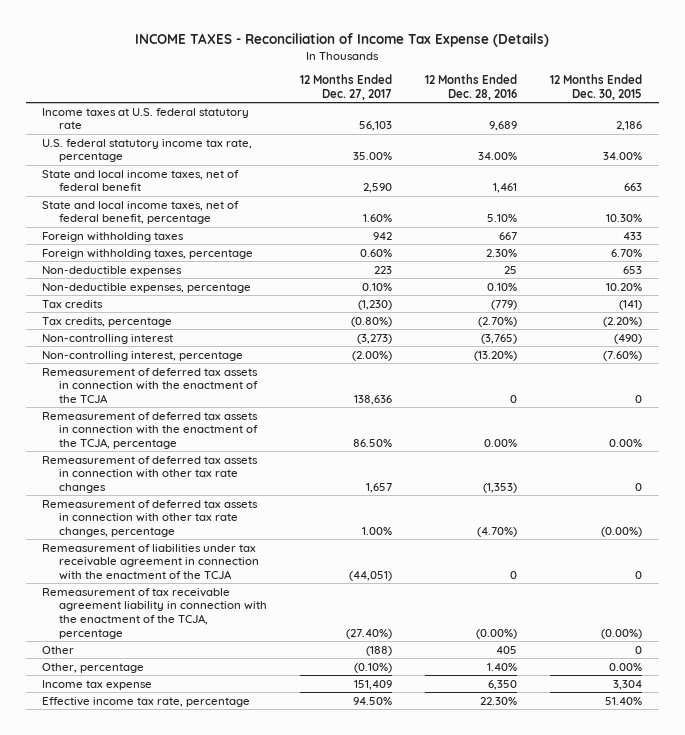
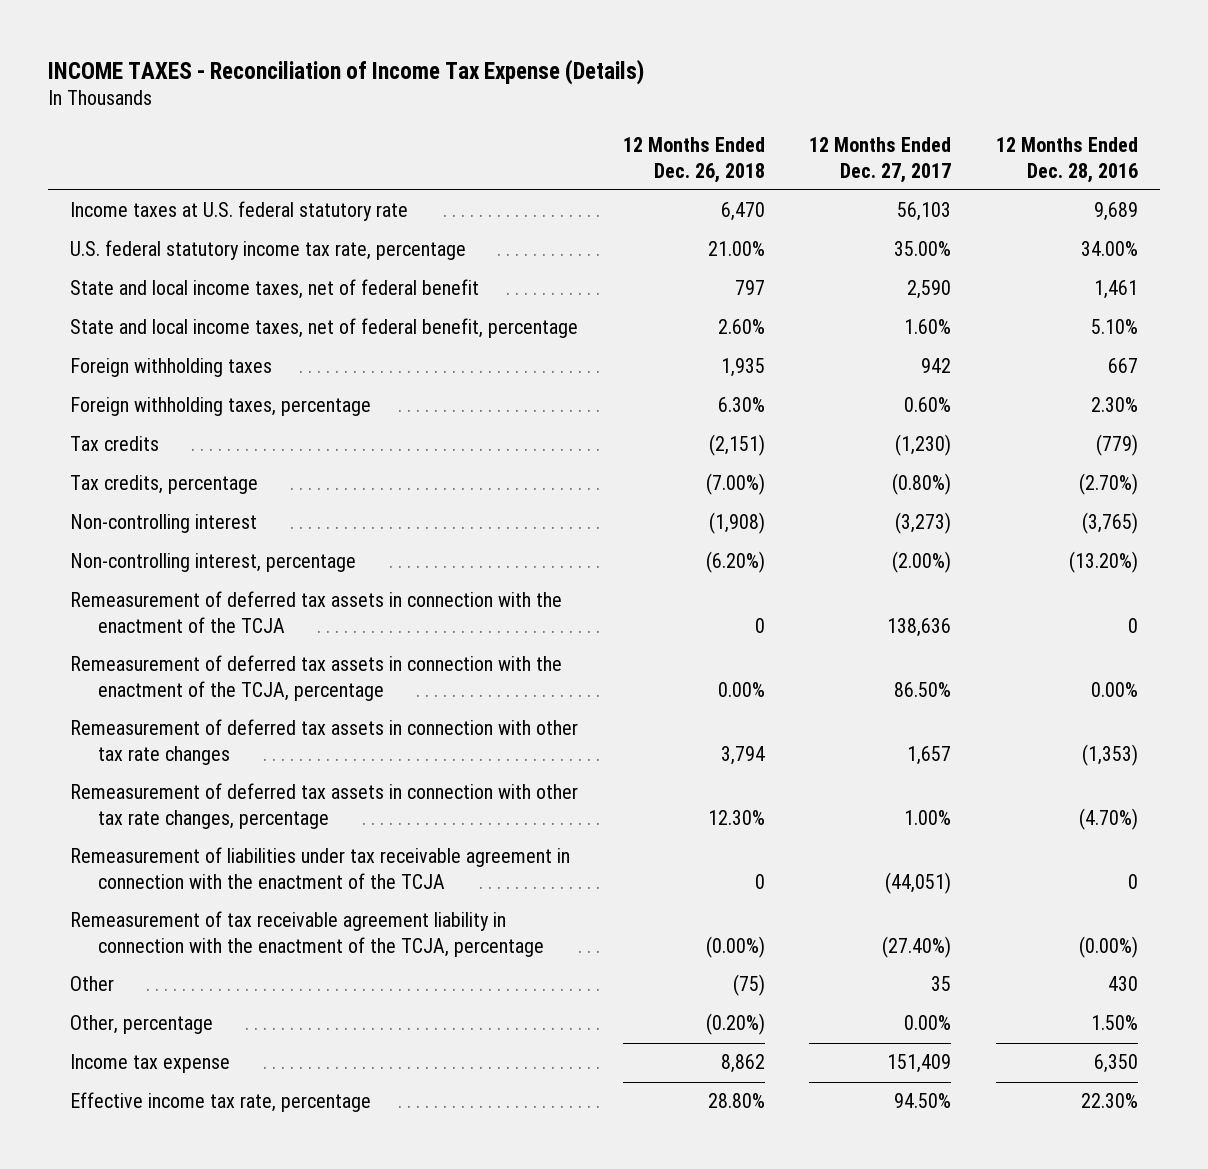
[550,74,643,100] 12 Months Ended Dec. 30, 2015 -> none
none -> [622,136,765,183] 12 Months Ended Dec. 26, 2018
[42,265,183,276] Non-deductible expenses -> none
[42,282,252,293] Non-deductible expenses, percentage -> none
[366,645,393,656] (188) -> [931,976,952,992] 35
[496,645,518,654] 405 -> [1107,976,1138,992] 430
[354,662,393,673] (0.10%) -> [904,1015,952,1031] 0.00%
[487,662,518,671] 1.40% -> [1090,1015,1138,1031] 1.50%

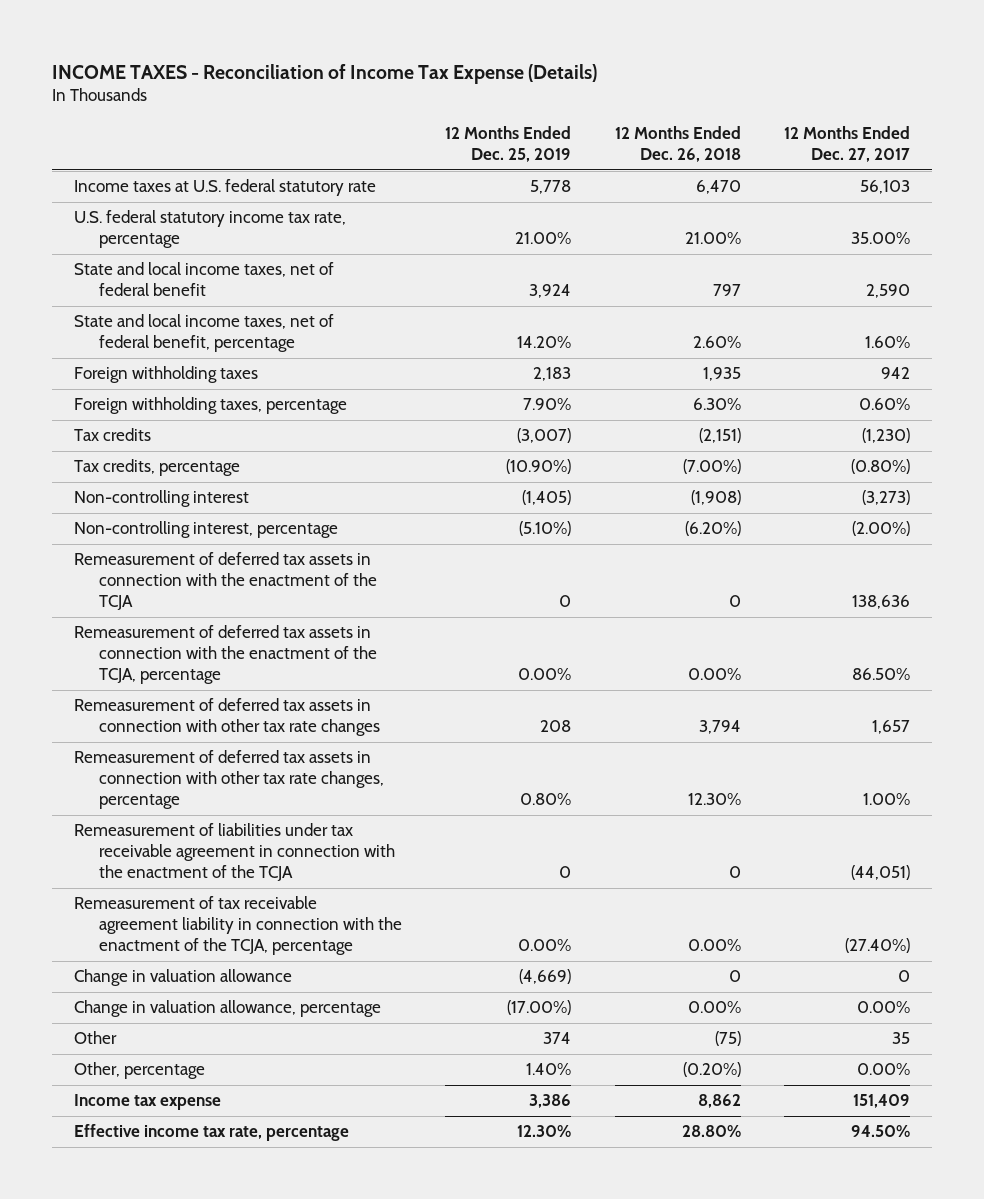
[995,136,1138,183] 12 Months Ended Dec. 28, 2016 -> none
none -> [445,126,572,163] 12 Months Ended Dec. 25, 2019
[705,936,765,959] (0.00%) -> [687,939,741,952] 0.00%
none -> [74,969,293,987] Change in valuation allowance
none -> [74,1000,382,1018] Change in valuation allowance, percentage

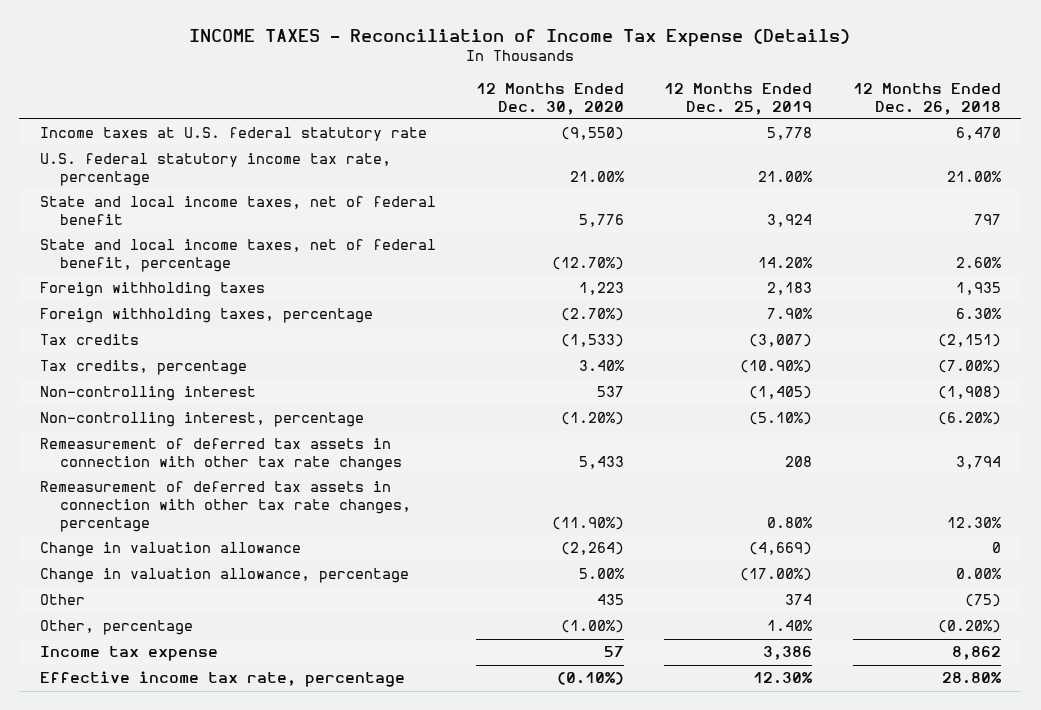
[784,126,911,163] 12 Months Ended Dec. 27, 2017 -> none
none -> [476,82,625,115] 12 Months Ended Dec. 30, 2020
[74,552,378,611] Remeasurement of deferred tax assets in connection with the enactment of the TCJA -> none
[74,625,378,685] Remeasurement of deferred tax assets in connection with the enactment of the TCJA, percentage -> none
[74,823,396,882] Remeasurement of liabilities under tax receivable agreement in connection with the enactment of the TCJA -> none
[74,896,403,956] Remeasurement of tax receivable agreement liability in connection with the enactment of the TCJA, percentage -> none

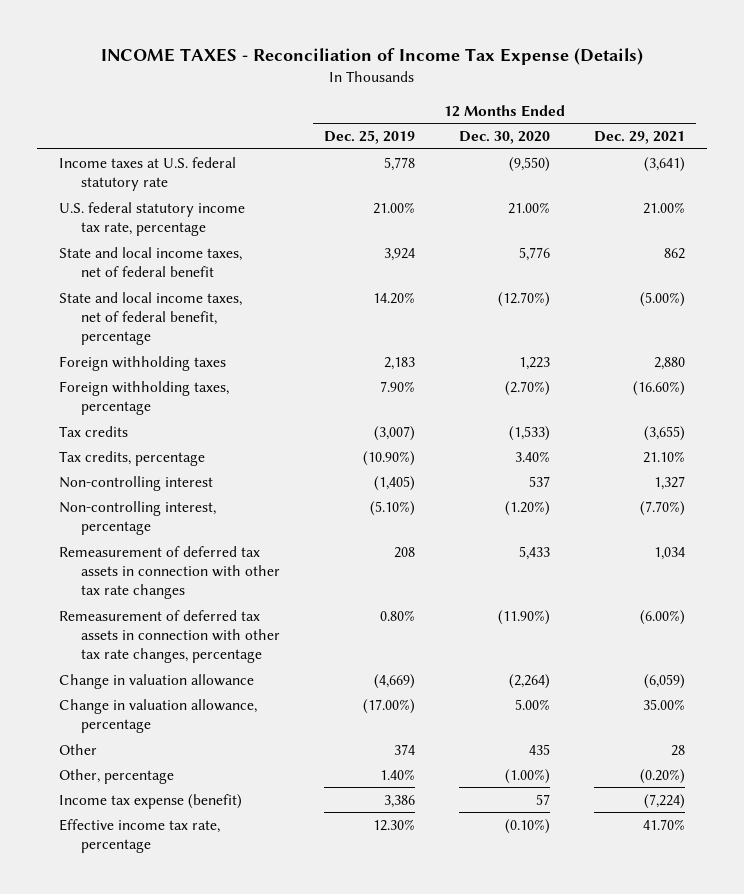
[852,82,1001,115] 12 Months Ended Dec. 26, 2018 -> none
none -> [594,131,686,145] Dec. 29, 2021
[39,646,218,662] Income tax expense -> [58,793,242,809] Income tax expense (benefit)

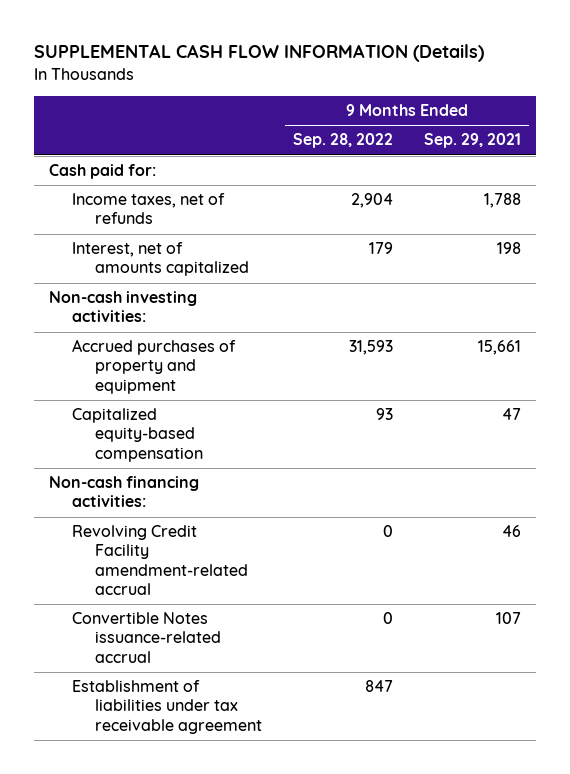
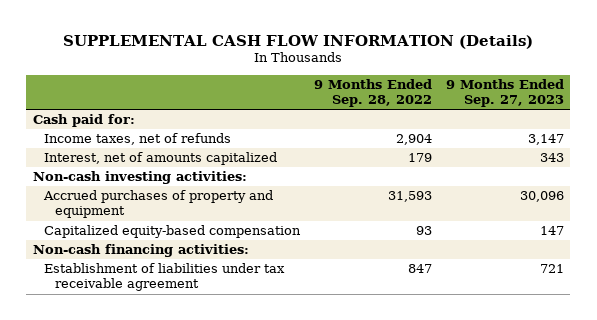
[423,133,521,149] Sep. 29, 2021 -> none
none -> [445,79,564,108] 9 Months Ended Sep. 27, 2023
[72,525,249,595] Revolving Credit Facility amendment-related accrual -> none
[72,612,222,663] Convertible Notes issuance-related accrual -> none

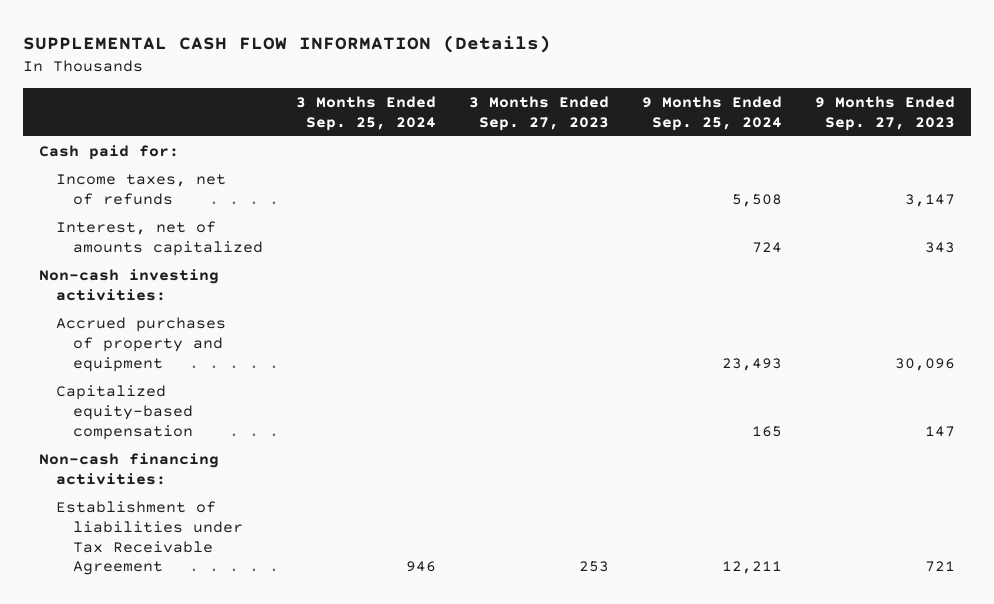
[313,79,432,108] 9 Months Ended Sep. 28, 2022 -> none
none -> [295,96,436,131] 3 Months Ended Sep. 25, 2024
none -> [468,96,609,131] 3 Months Ended Sep. 27, 2023
none -> [641,96,782,131] 9 Months Ended Sep. 25, 2024
[43,263,285,292] Establishment of liabilities under tax receivable agreement -> [55,501,243,576] Establishment of liabilities under Tax Receivable Agreement

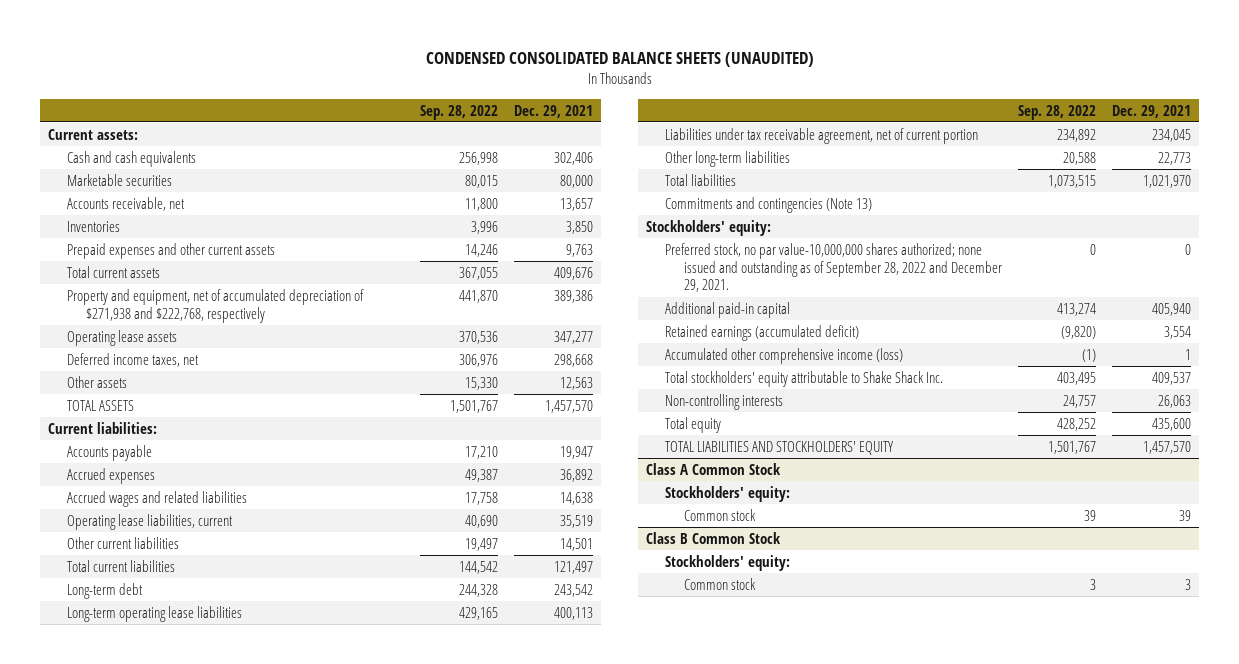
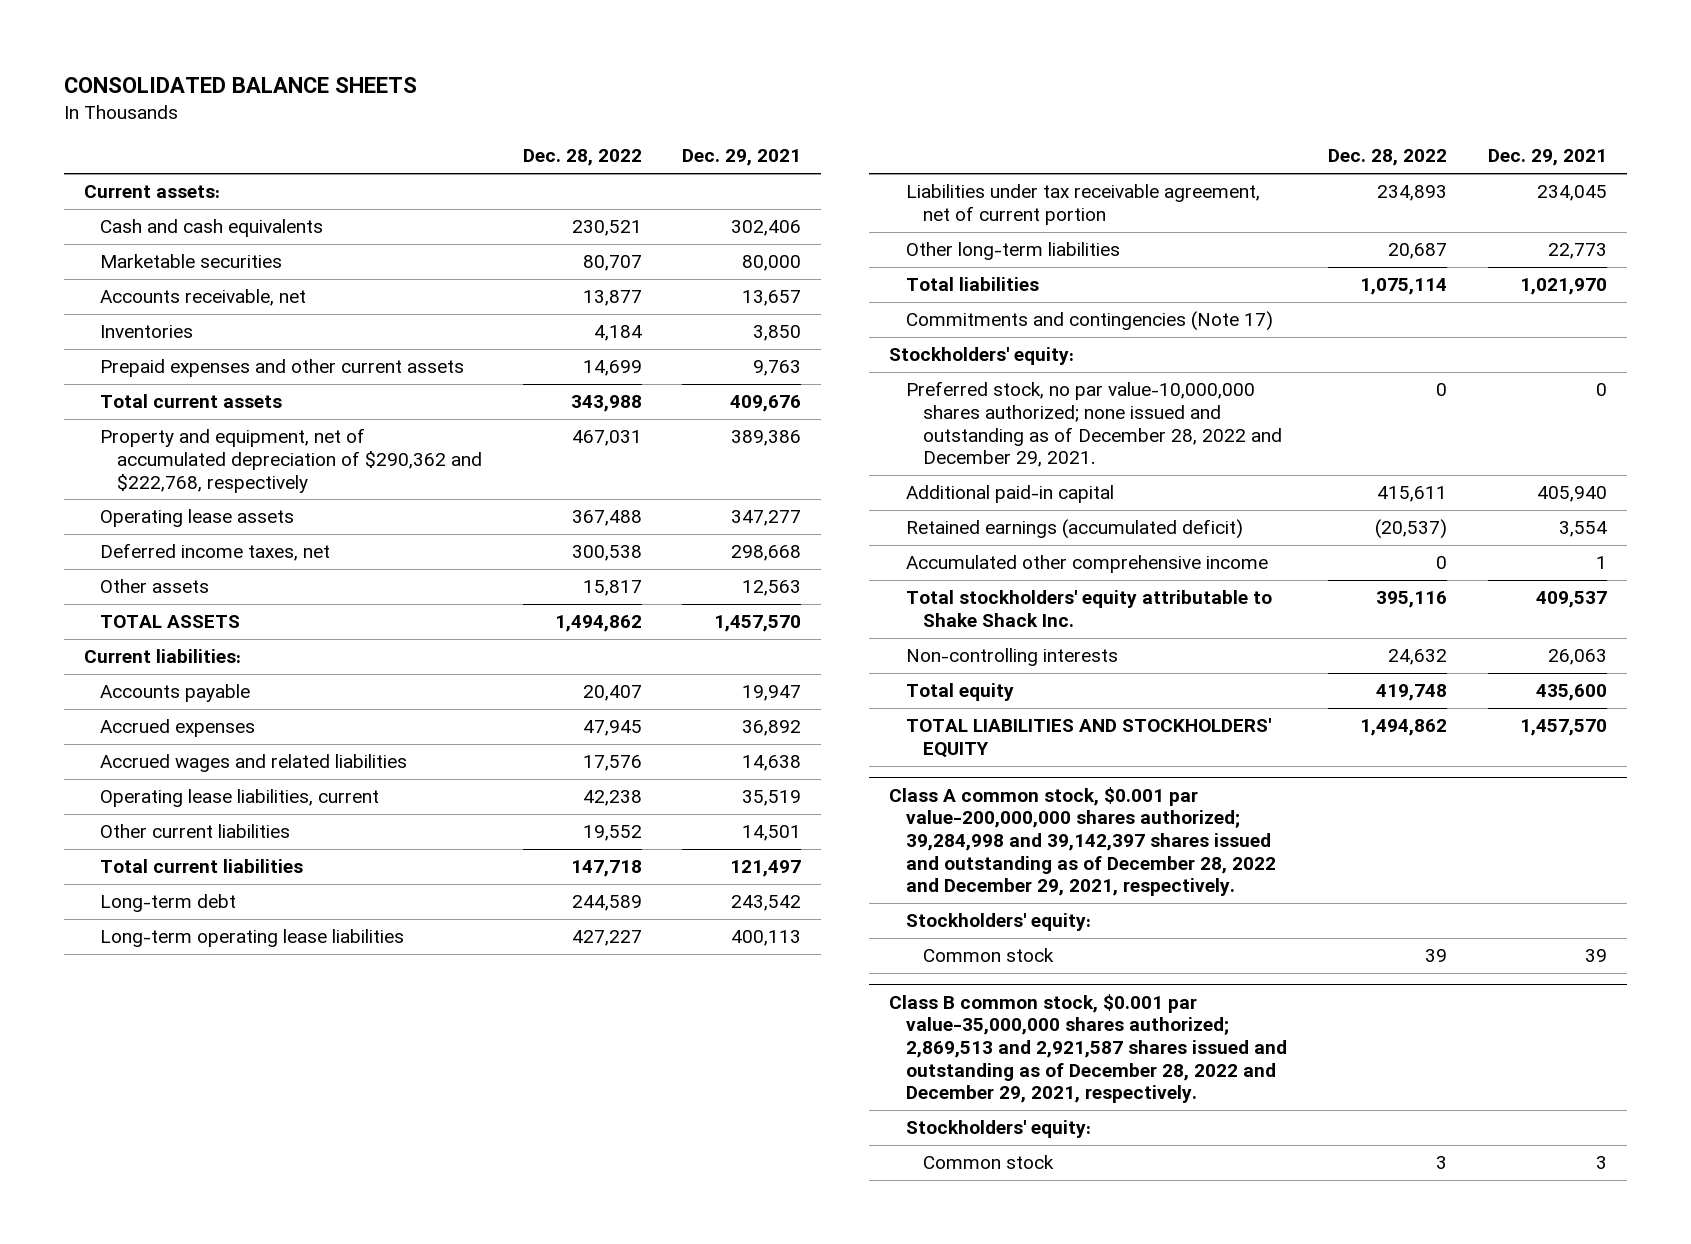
[425,51,814,67] CONDENSED CONSOLIDATED BALANCE SHEETS (UNAUDITED) -> [63,77,417,94] CONSOLIDATED BALANCE SHEETS
[419,104,498,120] Sep. 28, 2022 -> none
none -> [522,149,642,167] Dec. 28, 2022
[67,288,365,323] Property and equipment, net of accumulated depreciation of $271,938 and $222,768, respectively -> [100,428,482,493] Property and equipment, net of accumulated depreciation of $290,362 and $222,768, respectively
[664,196,872,213] Commitments and contingencies (Note 13) -> [905,311,1273,332] Commitments and contingencies (Note 17)
[664,242,1002,293] Preferred stock, no par value-10,000,000 shares authorized; none issued and outstanding as of September 28, 2022 and December 29, 2021. -> [905,381,1282,468] Preferred stock, no par value-10,000,000 shares authorized; none issued and outstanding as of December 28, 2022 and December 29, 2021.
[664,347,903,364] Accumulated other comprehensive income (loss) -> [905,555,1268,574] Accumulated other comprehensive income
[646,462,782,475] Class A Common Stock -> [889,786,1276,897] Class A common stock, $0.001 par value-200,000,000 shares authorized; 39,284,998 and 39,142,397 shares issued and outstanding as of December 28, 2022 and December 29, 2021, respectively.
[646,531,782,544] Class B Common Stock -> [889,993,1287,1104] Class B common stock, $0.001 par value-35,000,000 shares authorized; 2,869,513 and 2,921,587 shares issued and outstanding as of December 28, 2022 and December 29, 2021, respectively.

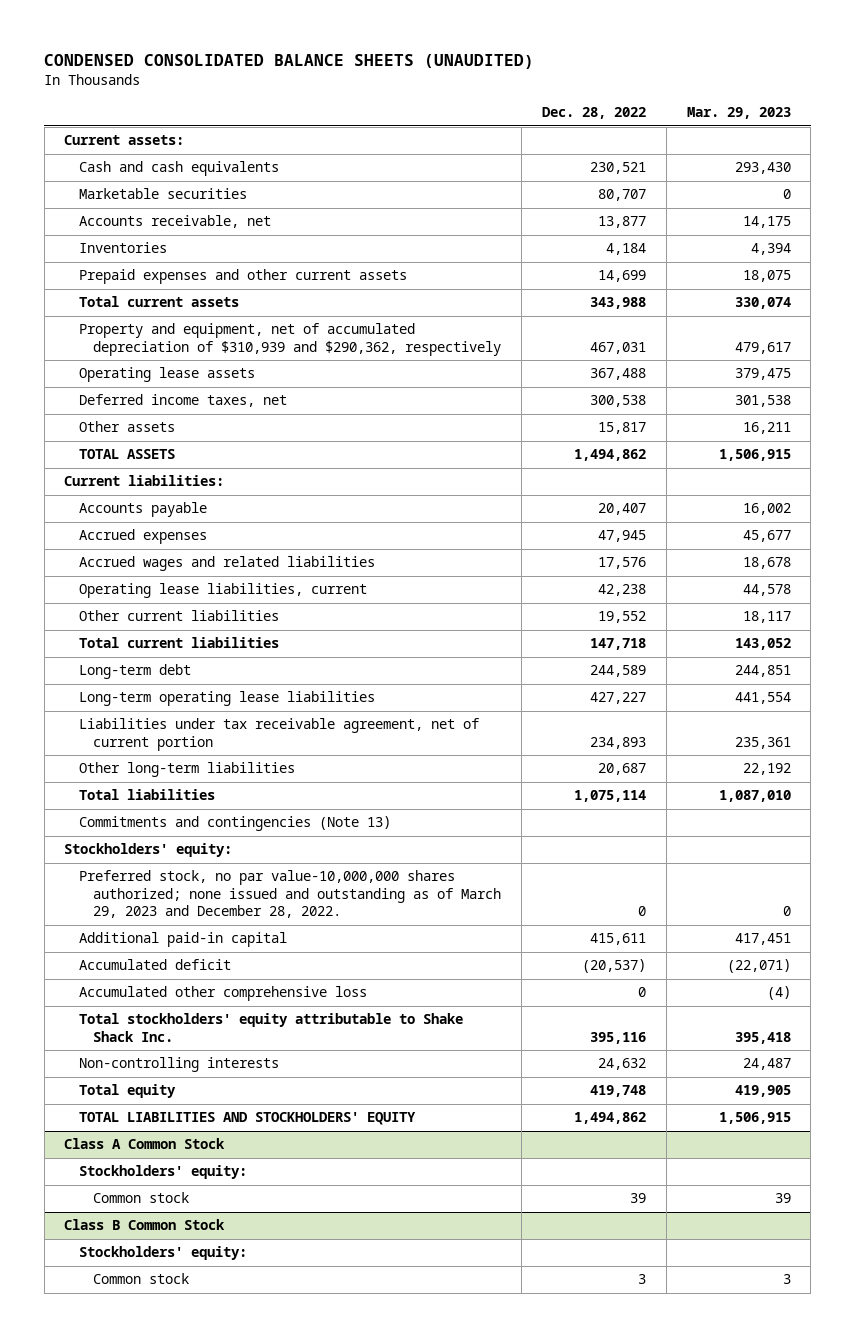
[63,77,417,94] CONSOLIDATED BALANCE SHEETS -> [44,53,535,69] CONDENSED CONSOLIDATED BALANCE SHEETS (UNAUDITED)
[682,149,802,167] Dec. 29, 2021 -> none
none -> [686,107,791,120] Mar. 29, 2023
[100,428,482,493] Property and equipment, net of accumulated depreciation of $290,362 and $222,768, respectively -> [78,323,502,356] Property and equipment, net of accumulated depreciation of $310,939 and $290,362, respectively
[905,311,1273,332] Commitments and contingencies (Note 17) -> [78,816,391,832] Commitments and contingencies (Note 13)
[905,381,1282,468] Preferred stock, no par value-10,000,000 shares authorized; none issued and outstanding as of December 28, 2022 and December 29, 2021. -> [78,870,502,919] Preferred stock, no par value-10,000,000 shares authorized; none issued and outstanding as of March 29, 2023 and December 28, 2022.
[905,519,1243,540] Retained earnings (accumulated deficit) -> [78,959,231,971] Accumulated deficit
[905,555,1268,574] Accumulated other comprehensive income -> [78,986,367,1002] Accumulated other comprehensive loss
[889,786,1276,897] Class A common stock, $0.001 par value-200,000,000 shares authorized; 39,284,998 and 39,142,397 shares issued and outstanding as of December 28, 2022 and December 29, 2021, respectively. -> [64,1138,226,1150] Class A Common Stock
[889,993,1287,1104] Class B common stock, $0.001 par value-35,000,000 shares authorized; 2,869,513 and 2,921,587 shares issued and outstanding as of December 28, 2022 and December 29, 2021, respectively. -> [64,1219,226,1231] Class B Common Stock

